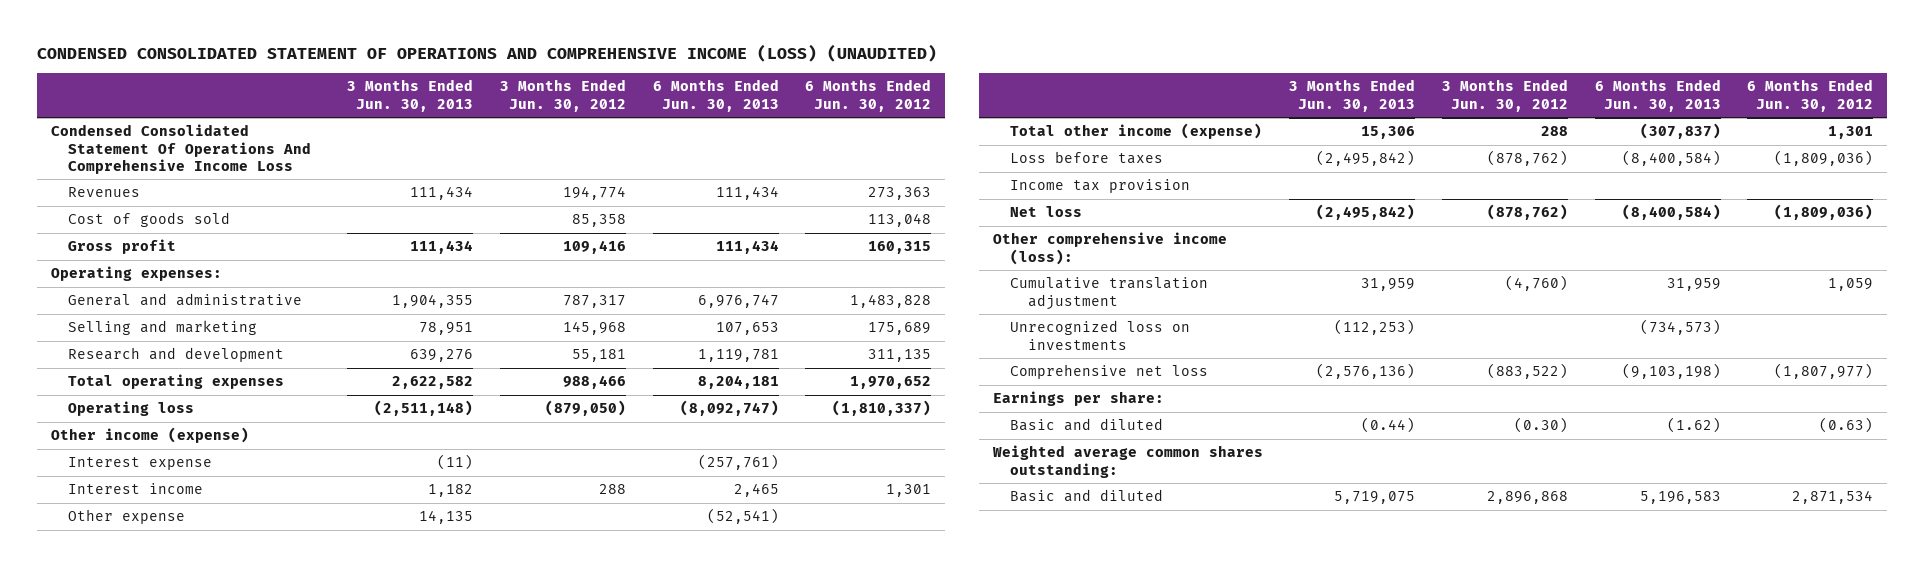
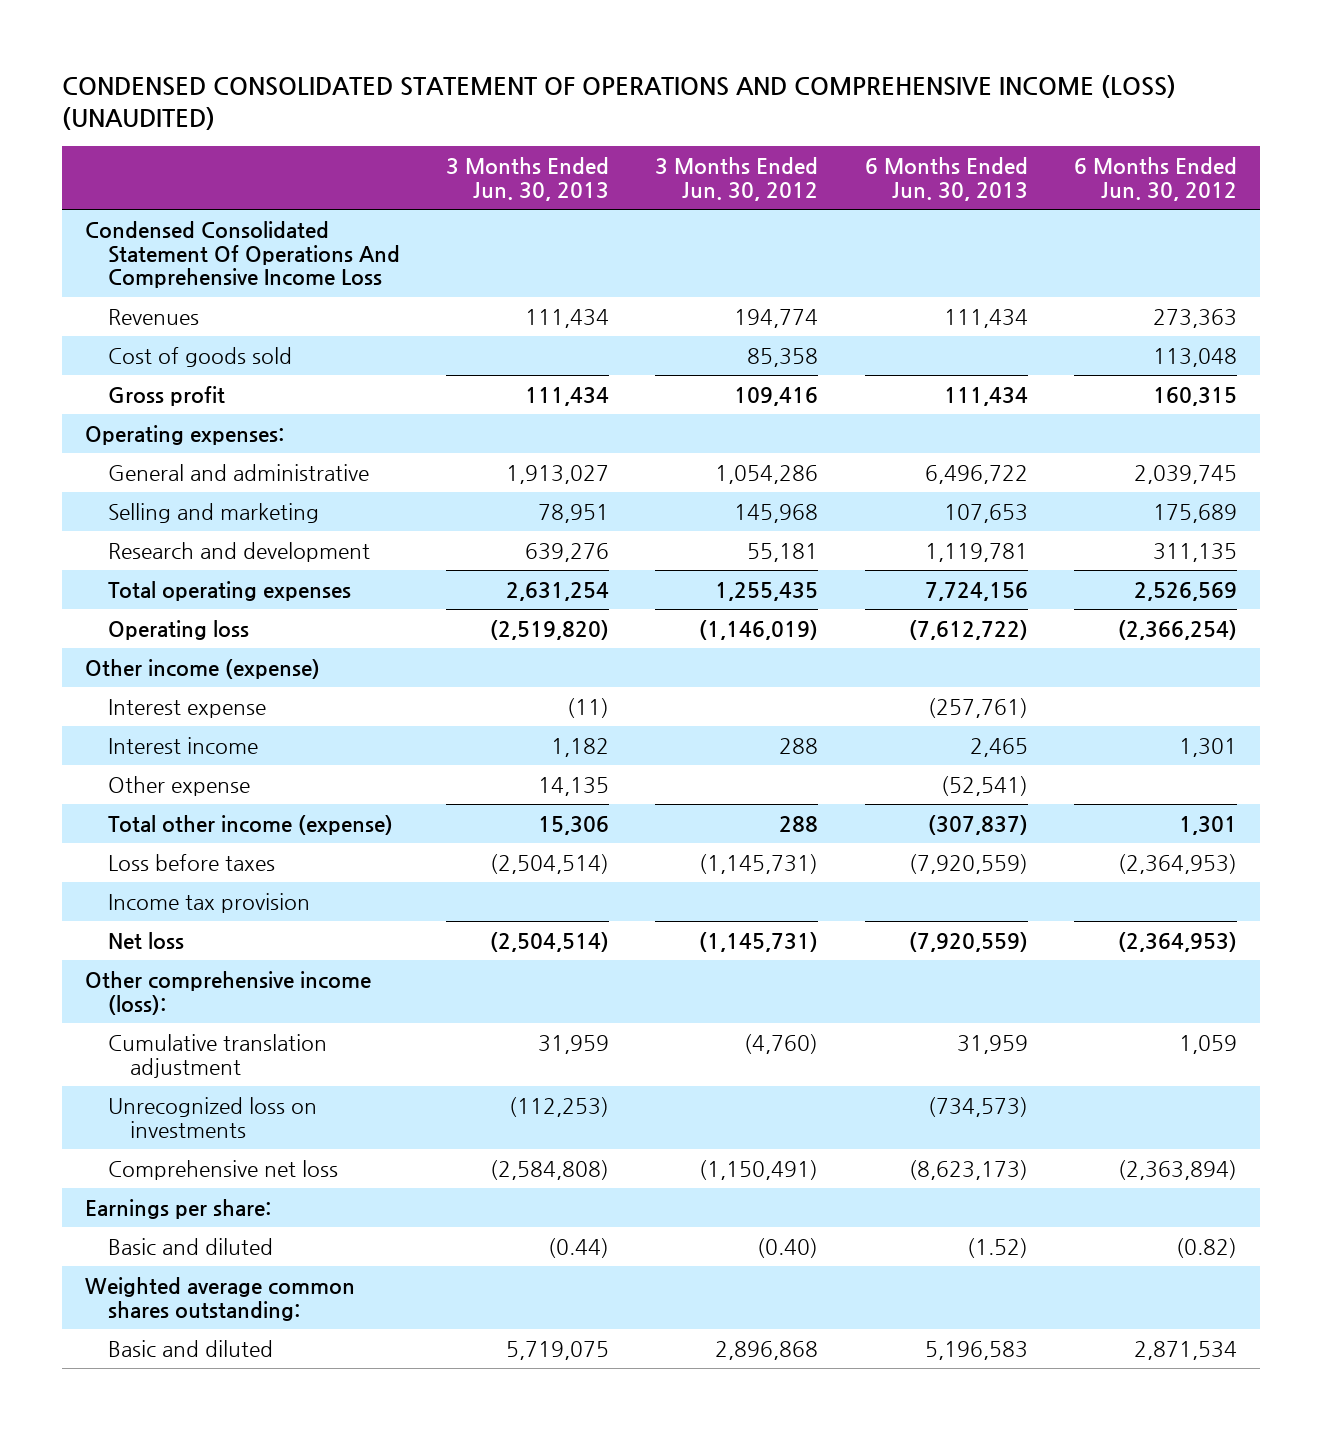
[392,294,474,309] 1,904,355 -> [506,464,610,484] 1,913,027
[563,295,627,309] 787,317 -> [715,464,819,484] 1,054,286
[697,294,779,309] 6,976,747 -> [924,464,1028,484] 6,496,722
[850,294,932,309] 1,483,828 -> [1134,464,1238,484] 2,039,745
[392,376,474,390] 2,622,582 -> [506,581,610,601] 2,631,254
[563,375,627,390] 988,466 -> [715,581,819,601] 1,255,435
[697,375,779,390] 8,204,181 -> [924,581,1028,601] 7,724,156
[850,376,932,390] 1,970,652 -> [1134,581,1238,601] 2,526,569
[374,400,474,417] (2,511,148) -> [490,619,610,640] (2,519,820)
[545,400,627,417] (879,050) -> [699,619,819,640] (1,146,019)
[679,400,779,417] (8,092,747) -> [908,619,1028,640] (7,612,722)
[832,400,932,417] (1,810,337) -> [1118,619,1238,640] (2,366,254)
[1316,150,1416,167] (2,495,842) -> [490,853,610,874] (2,504,514)
[1487,150,1569,167] (878,762) -> [699,853,819,874] (1,145,731)
[1621,150,1721,167] (8,400,584) -> [908,853,1028,874] (7,920,559)
[1774,150,1874,167] (1,809,036) -> [1118,853,1238,874] (2,364,953)
[1316,204,1416,221] (2,495,842) -> [490,931,610,952] (2,504,514)
[1487,204,1569,221] (878,762) -> [699,931,819,952] (1,145,731)
[1621,204,1721,221] (8,400,584) -> [908,931,1028,952] (7,920,559)
[1774,204,1874,221] (1,809,036) -> [1118,931,1238,952] (2,364,953)
[1316,363,1416,380] (2,576,136) -> [490,1159,610,1180] (2,584,808)
[1487,363,1569,380] (883,522) -> [699,1159,819,1180] (1,150,491)
[1621,363,1721,380] (9,103,198) -> [908,1159,1028,1180] (8,623,173)
[1774,363,1874,380] (1,807,977) -> [1118,1159,1238,1180] (2,363,894)
[1514,417,1569,434] (0.30) -> [757,1237,819,1258] (0.40)
[1666,417,1721,434] (1.62) -> [966,1237,1028,1258] (1.52)
[1819,417,1874,434] (0.63) -> [1176,1237,1238,1258] (0.82)

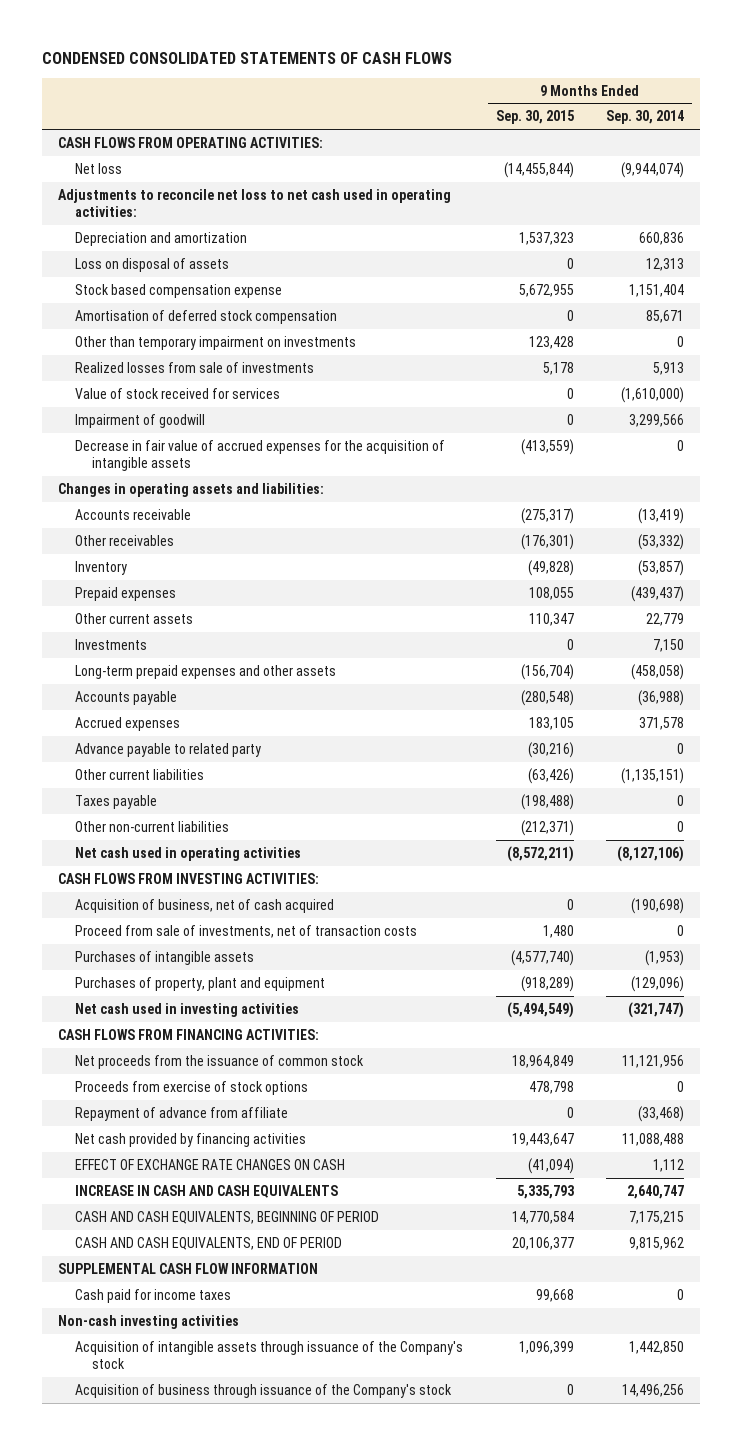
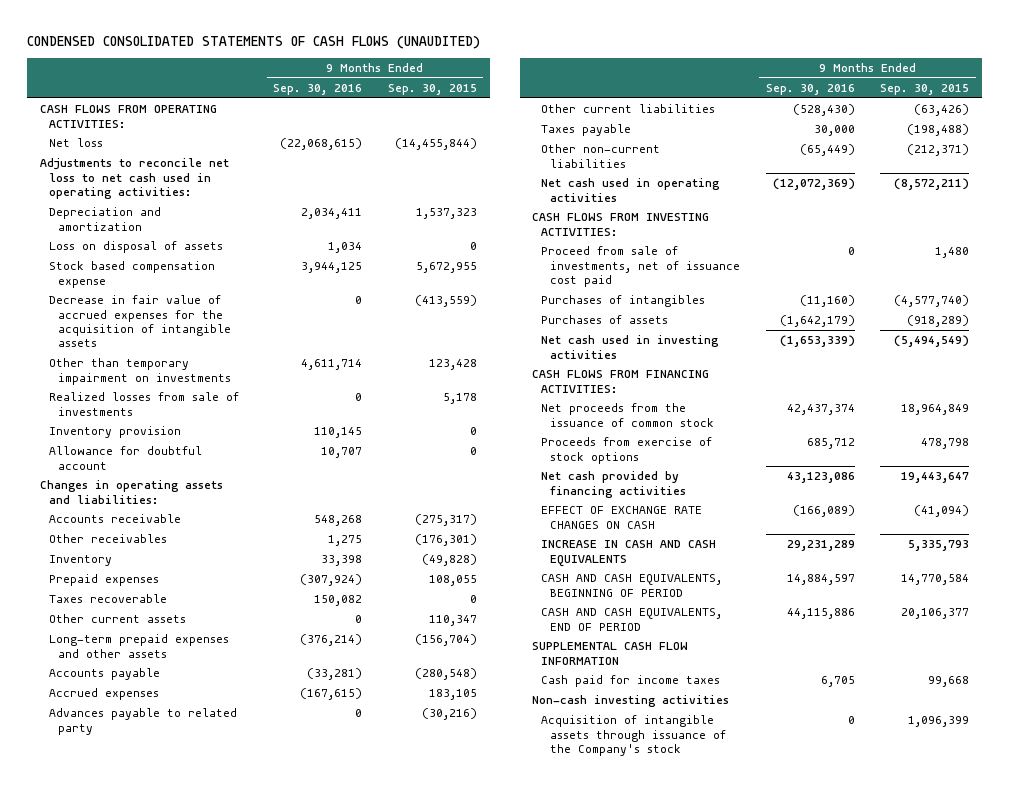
[42,52,453,65] CONDENSED CONSOLIDATED STATEMENTS OF CASH FLOWS -> [27,35,481,49] CONDENSED CONSOLIDATED STATEMENTS OF CASH FLOWS (UNAUDITED)
[606,110,685,125] Sep. 30, 2014 -> none
none -> [273,84,363,96] Sep. 30, 2016
[75,309,338,324] Amortisation of deferred stock compensation -> none
[75,439,446,471] Decrease in fair value of accrued expenses for the acquisition of intangible assets -> [48,295,231,348] Decrease in fair value of accrued expenses for the acquisition of intangible assets
[75,387,281,399] Value of stock received for services -> none
[75,413,206,428] Impairment of goodwill -> none
none -> [48,426,181,439] Inventory provision
none -> [48,446,202,470] Allowance for doubtful account
none -> [48,594,167,604] Taxes recoverable
[75,638,148,650] Investments -> none
[75,742,262,757] Advance payable to related party -> [48,708,237,735] Advances payable to related party
[75,898,335,913] Acquisition of business, net of cash acquired -> none
[75,924,418,938] Proceed from sale of investments, net of transaction costs -> [541,246,741,287] Proceed from sale of investments, net of issuance cost paid
[75,950,255,965] Purchases of intangible assets -> [541,295,706,308] Purchases of intangibles
[75,976,326,991] Purchases of property, plant and equipment -> [541,315,669,325] Purchases of assets
[75,1106,289,1121] Repayment of advance from affiliate -> none
[75,1383,453,1398] Acquisition of business through issuance of the Company's stock -> none

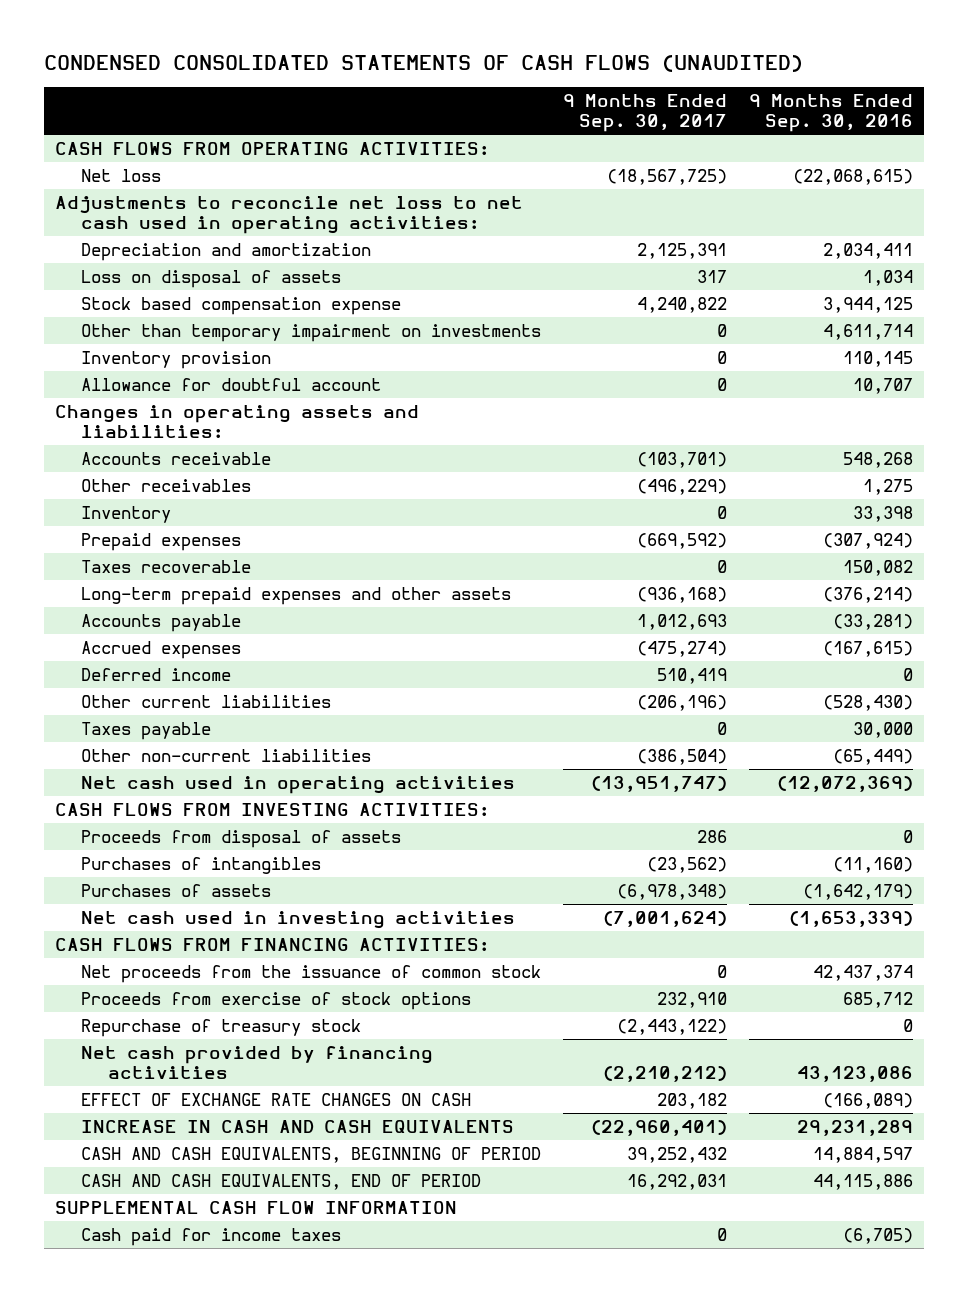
[387,84,477,96] Sep. 30, 2015 -> none
none -> [563,94,728,133] 9 Months Ended Sep. 30, 2017
[48,295,231,348] Decrease in fair value of accrued expenses for the acquisition of intangible assets -> none
[48,392,239,416] Realized losses from sale of investments -> none
[48,614,186,624] Other current assets -> none
[48,708,237,735] Advances payable to related party -> none
none -> [81,667,232,681] Deferred income
[541,246,741,287] Proceed from sale of investments, net of issuance cost paid -> none
none -> [81,829,402,848] Proceeds from disposal of assets
none -> [81,1018,362,1037] Repurchase of treasury stock
[532,695,730,708] Non-cash investing activities -> none
[541,715,727,756] Acquisition of intangible assets through issuance of the Company's stock -> none
[820,676,855,688] 6,705 -> [842,1227,913,1244] (6,705)

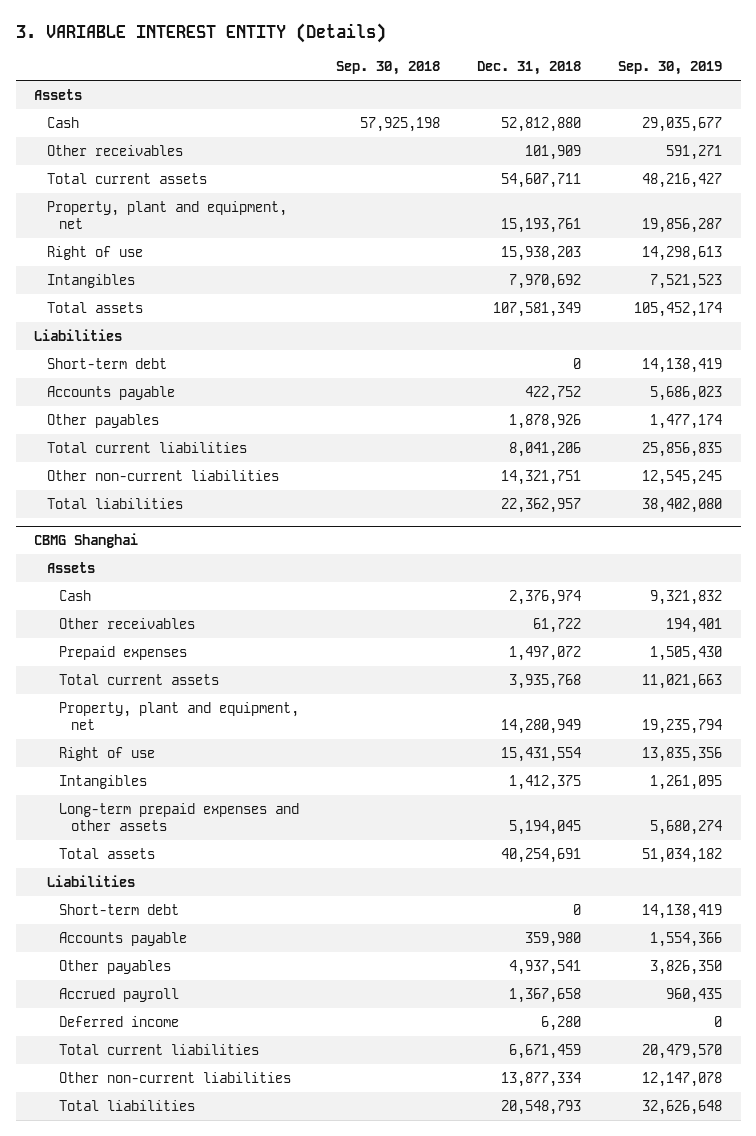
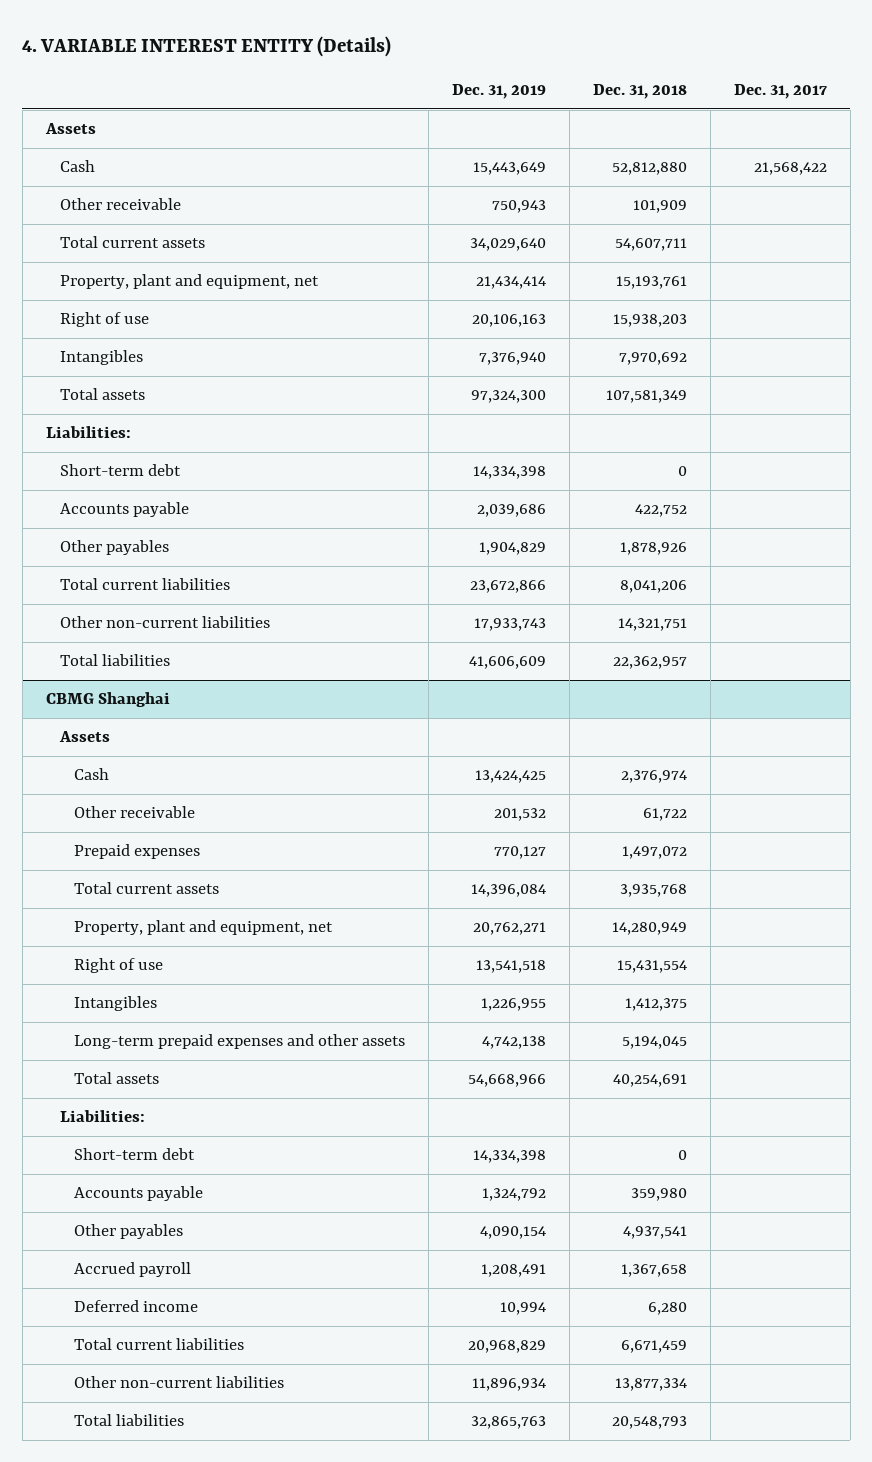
[15,22,386,43] 3. VARIABLE INTEREST ENTITY (Details) -> [22,35,392,57] 4. VARIABLE INTEREST ENTITY (Details)
[335,61,440,76] Sep. 30, 2018 -> none
[618,61,723,76] Sep. 30, 2019 -> none
none -> [451,84,546,100] Dec. 31, 2019
none -> [733,84,827,100] Dec. 31, 2017
[46,145,183,157] Other receivables -> [59,198,181,211] Other receivable
[34,329,123,342] Liabilities -> [45,426,131,439] Liabilities:
[58,618,195,630] Other receivables -> [73,806,195,819] Other receivable
[46,875,135,888] Liabilities -> [59,1110,145,1123] Liabilities:

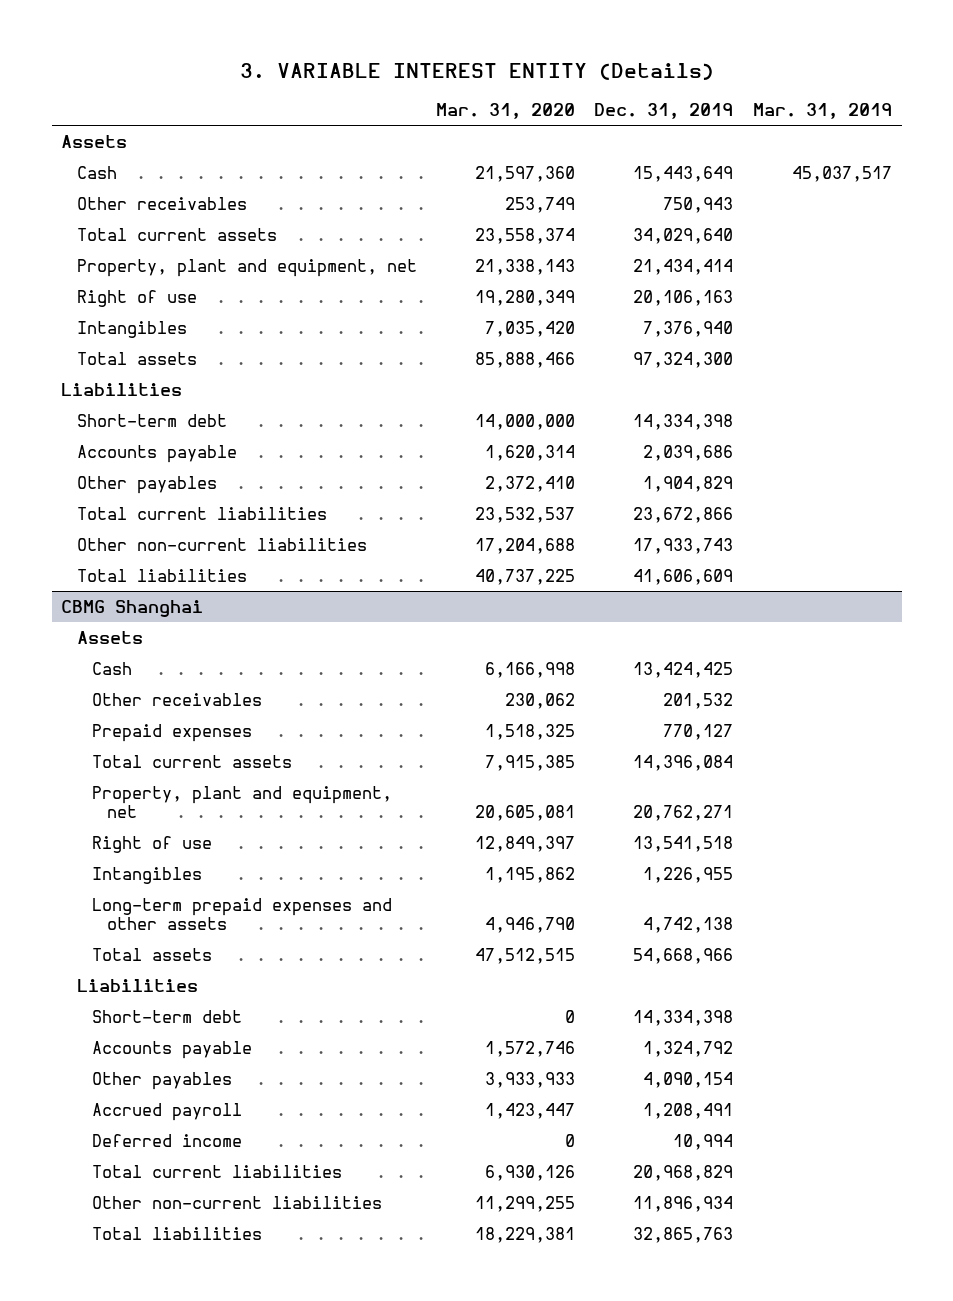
[22,35,392,57] 4. VARIABLE INTEREST ENTITY (Details) -> [239,62,714,80] 3. VARIABLE INTEREST ENTITY (Details)
[592,84,687,100] Dec. 31, 2018 -> none
[733,84,827,100] Dec. 31, 2017 -> none
none -> [435,103,575,120] Mar. 31, 2020
none -> [752,103,892,120] Mar. 31, 2019
[59,198,181,211] Other receivable -> [76,196,247,210] Other receivables
[45,426,131,439] Liabilities: -> [61,382,183,396] Liabilities
[73,806,195,819] Other receivable -> [91,692,262,706] Other receivables
[59,1110,145,1123] Liabilities: -> [76,978,198,992] Liabilities

